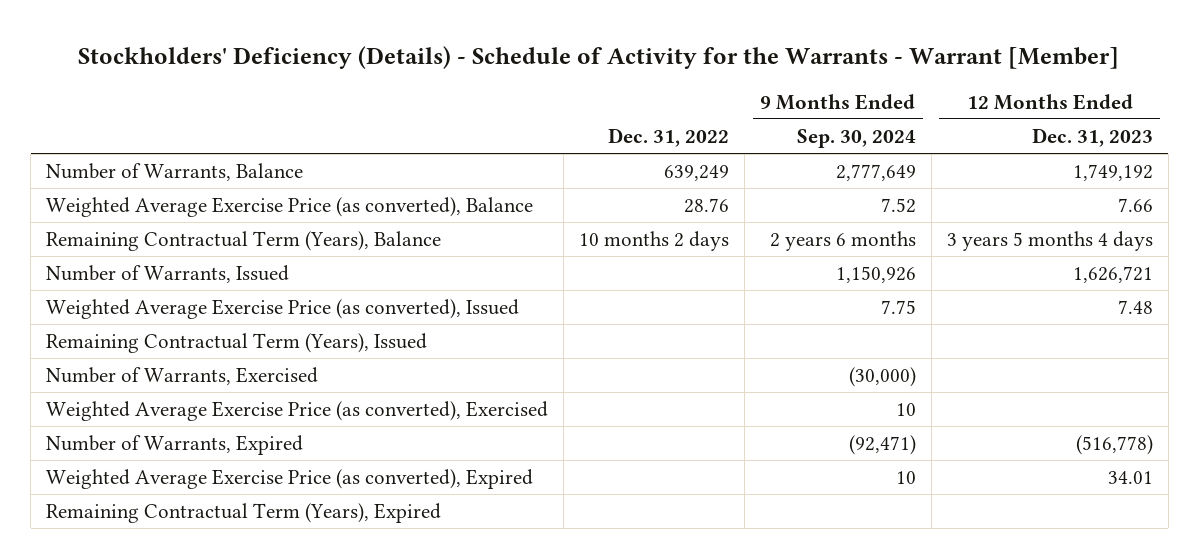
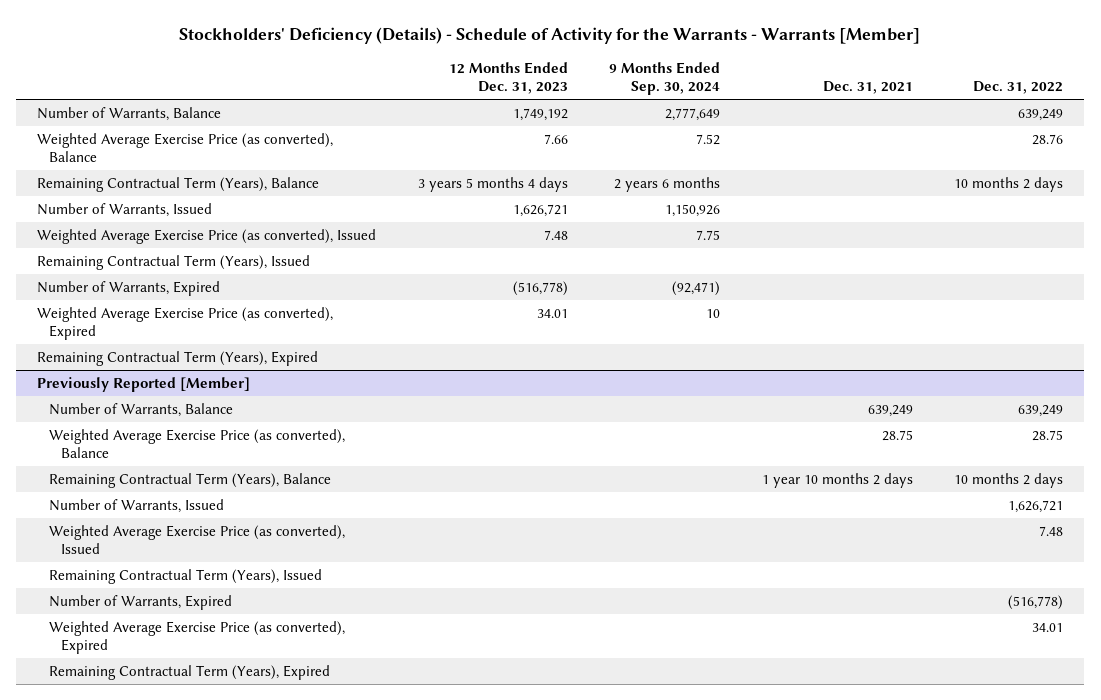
[78,45,1120,69] Stockholders' Deficiency (Details) - Schedule of Activity for the Warrants - Warrant [Member] -> [179,26,921,44] Stockholders' Deficiency (Details) - Schedule of Activity for the Warrants - Warrants [Member]
none -> [822,81,913,95] Dec. 31, 2021
[46,366,319,385] Number of Warrants, Exercised -> none
[46,400,549,421] Weighted Average Exercise Price (as converted), Exercised -> none
none -> [37,376,251,392] Previously Reported [Member]
none -> [49,402,234,417] Number of Warrants, Balance
none -> [49,428,346,459] Weighted Average Exercise Price (as converted), Balance
none -> [49,472,332,488] Remaining Contractual Term (Years), Balance
none -> [49,498,225,513] Number of Warrants, Issued
none -> [49,524,346,555] Weighted Average Exercise Price (as converted), Issued
none -> [49,568,323,584] Remaining Contractual Term (Years), Issued
none -> [49,594,233,610] Number of Warrants, Expired
none -> [49,620,346,655] Weighted Average Exercise Price (as converted), Expired
none -> [49,664,331,680] Remaining Contractual Term (Years), Expired

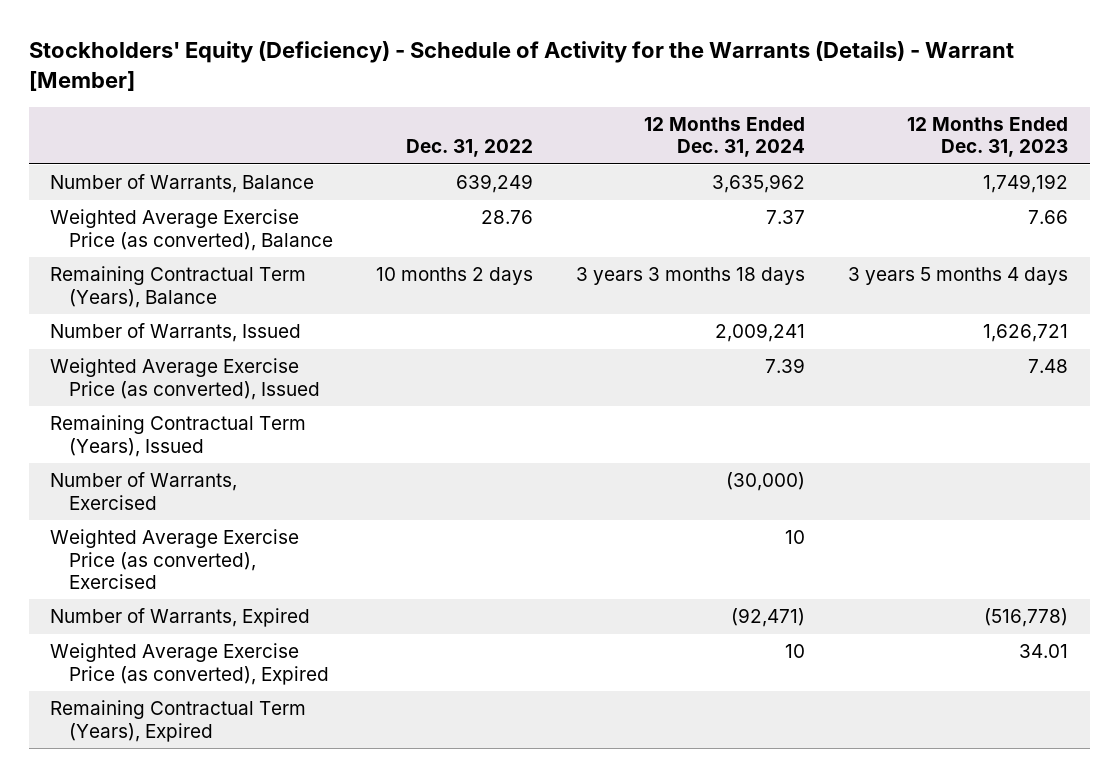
[179,26,921,44] Stockholders' Deficiency (Details) - Schedule of Activity for the Warrants - Warrants [Member] -> [28,41,1014,91] Stockholders' Equity (Deficiency) - Schedule of Activity for the Warrants (Details) - Warrant [Member]
[609,61,721,96] 9 Months Ended Sep. 30, 2024 -> none
[822,81,913,95] Dec. 31, 2021 -> none
none -> [643,117,805,158] 12 Months Ended Dec. 31, 2024
none -> [50,472,238,510] Number of Warrants, Exercised
none -> [50,529,300,589] Weighted Average Exercise Price (as converted), Exercised
[37,376,251,392] Previously Reported [Member] -> none
[49,402,234,417] Number of Warrants, Balance -> none
[49,428,346,459] Weighted Average Exercise Price (as converted), Balance -> none
[49,472,332,488] Remaining Contractual Term (Years), Balance -> none
[49,498,225,513] Number of Warrants, Issued -> none
[49,524,346,555] Weighted Average Exercise Price (as converted), Issued -> none
[49,568,323,584] Remaining Contractual Term (Years), Issued -> none
[49,594,233,610] Number of Warrants, Expired -> none
[49,620,346,655] Weighted Average Exercise Price (as converted), Expired -> none
[49,664,331,680] Remaining Contractual Term (Years), Expired -> none

